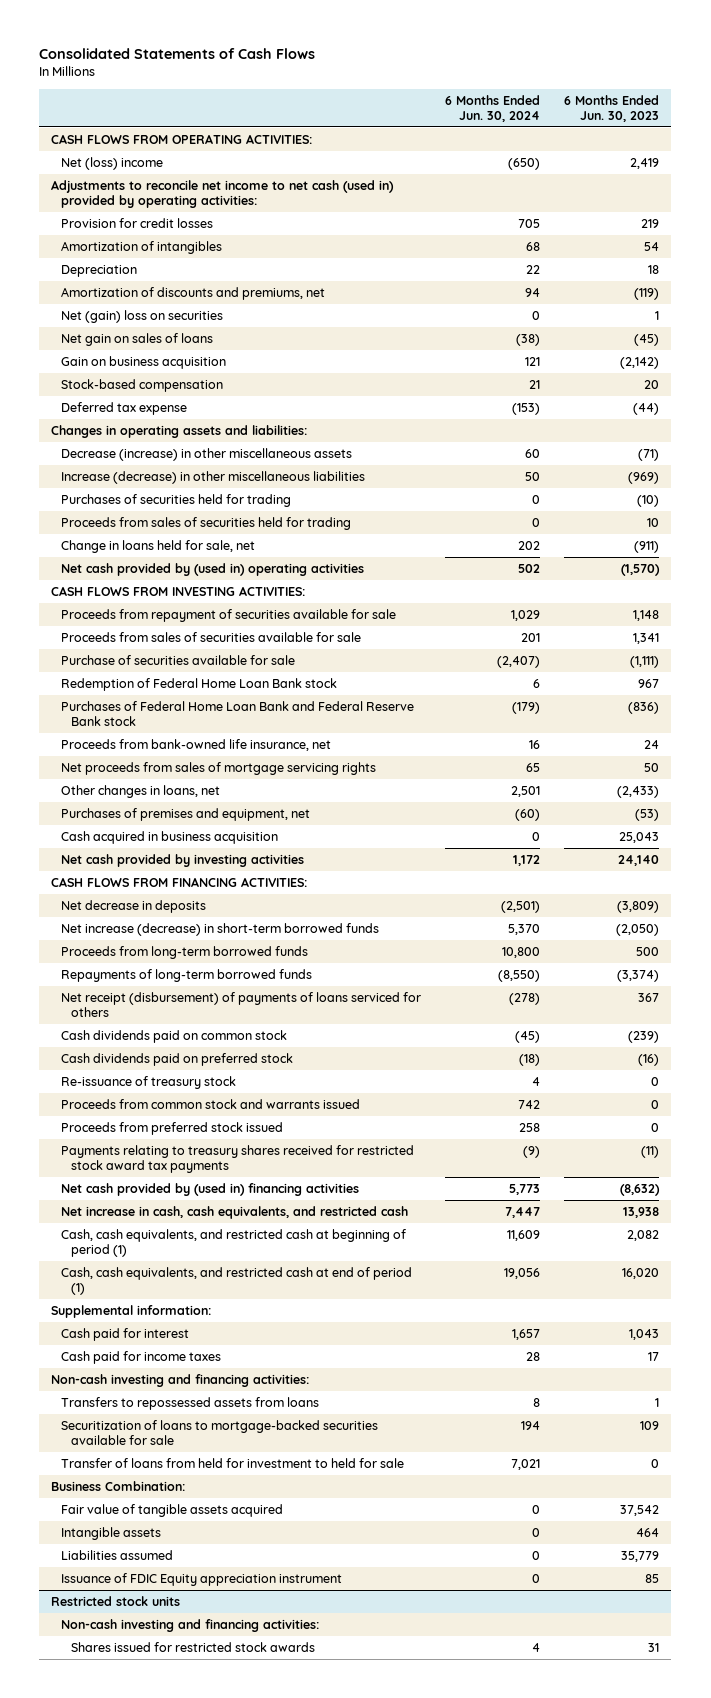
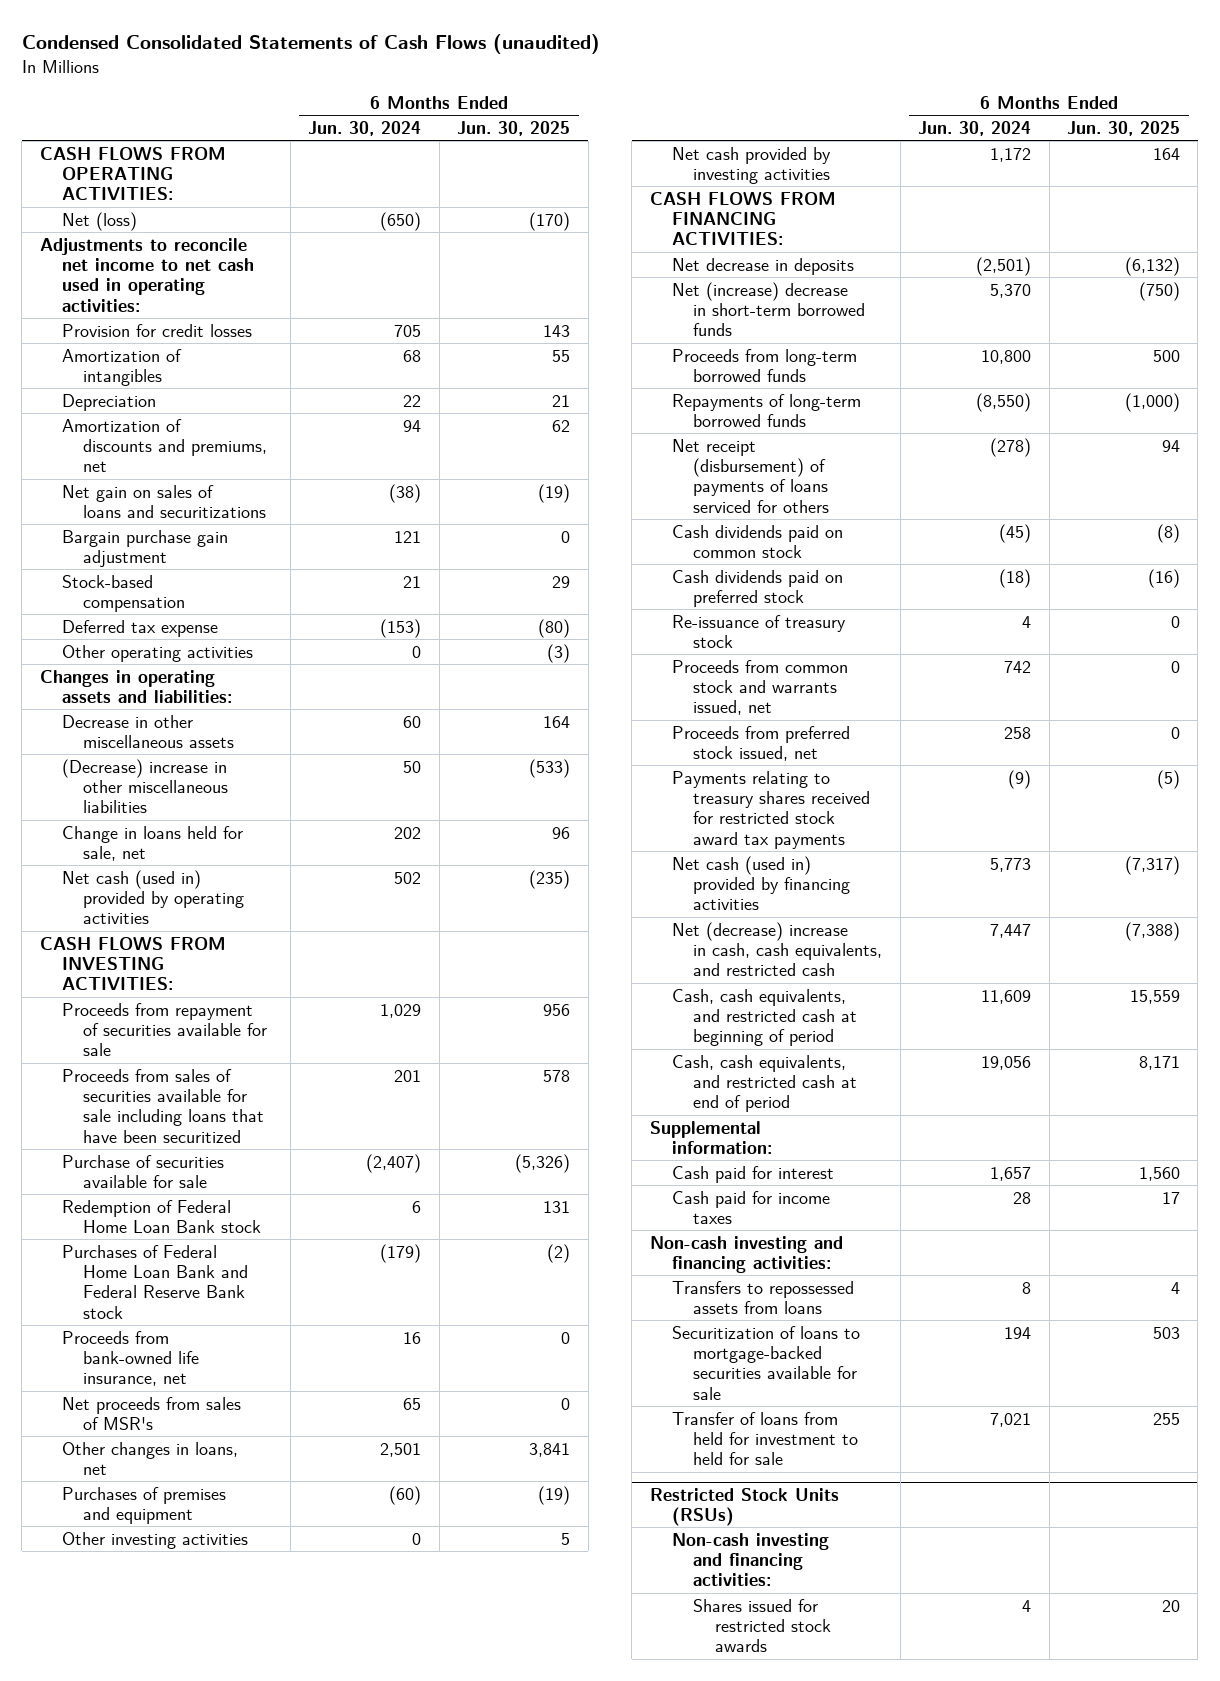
[39,47,316,59] Consolidated Statements of Cash Flows -> [21,34,600,55] Condensed Consolidated Statements of Cash Flows (unaudited)
[564,94,660,122] 6 Months Ended Jun. 30, 2023 -> none
none -> [457,120,571,136] Jun. 30, 2025
[61,157,164,171] Net (loss) income -> [61,211,137,231] Net (loss)
[51,180,395,209] Adjustments to reconcile net income to net cash (used in) provided by operating activities: -> [39,237,254,312] Adjustments to reconcile net income to net cash used in operating activities:
[61,310,224,324] Net (gain) loss on securities -> none
[61,333,214,347] Net gain on sales of loans -> [61,484,267,518] Net gain on sales of loans and securitizations
[61,356,227,370] Gain on business acquisition -> [61,529,228,567] Bargain purchase gain adjustment
none -> [61,644,253,662] Other operating activities
[61,494,292,508] Purchases of securities held for trading -> none
[61,517,352,531] Proceeds from sales of securities held for trading -> none
[61,448,353,462] Decrease (increase) in other miscellaneous assets -> [61,714,235,748] Decrease in other miscellaneous assets
[61,471,366,485] Increase (decrease) in other miscellaneous liabilities -> [61,758,229,814] (Decrease) increase in other miscellaneous liabilities
[61,563,365,577] Net cash provided by (used in) operating activities -> [61,869,245,925] Net cash (used in) provided by operating activities
[61,632,362,643] Proceeds from sales of securities available for sale -> [61,1068,265,1143] Proceeds from sales of securities available for sale including loans that have been securitized
[61,762,377,776] Net proceeds from sales of mortgage servicing rights -> [61,1396,241,1430] Net proceeds from sales of MSR's
[61,831,279,845] Cash acquired in business acquisition -> none
[61,808,311,822] Purchases of premises and equipment, net -> [61,1486,226,1524] Purchases of premises and equipment
none -> [61,1531,248,1549] Other investing activities
[61,923,380,937] Net increase (decrease) in short-term borrowed funds -> [671,281,866,337] Net (increase) decrease in short-term borrowed funds
[61,1099,361,1110] Proceeds from common stock and warrants issued -> [671,659,848,716] Proceeds from common stock and warrants issued, net
[61,1122,284,1136] Proceeds from preferred stock issued -> [671,725,850,761] Proceeds from preferred stock issued, net
[61,1183,360,1197] Net cash provided by (used in) financing activities -> [671,855,851,911] Net cash (used in) provided by financing activities
[61,1206,409,1220] Net increase in cash, cash equivalents, and restricted cash -> [671,921,883,977] Net (decrease) increase in cash, cash equivalents, and restricted cash
[61,1229,407,1258] Cash, cash equivalents, and restricted cash at beginning of period (1) -> [671,988,858,1047] Cash, cash equivalents, and restricted cash at beginning of period
[61,1267,413,1296] Cash, cash equivalents, and restricted cash at end of period (1) -> [671,1054,858,1113] Cash, cash equivalents, and restricted cash at end of period
[51,1481,186,1492] Business Combination: -> none
[61,1504,284,1518] Fair value of tangible assets acquired -> none
[61,1527,162,1541] Intangible assets -> none
[61,1550,174,1561] Liabilities assumed -> none
[61,1573,343,1587] Issuance of FDIC Equity appreciation instrument -> none
[51,1596,181,1607] Restricted stock units -> [649,1487,839,1527] Restricted Stock Units (RSUs)

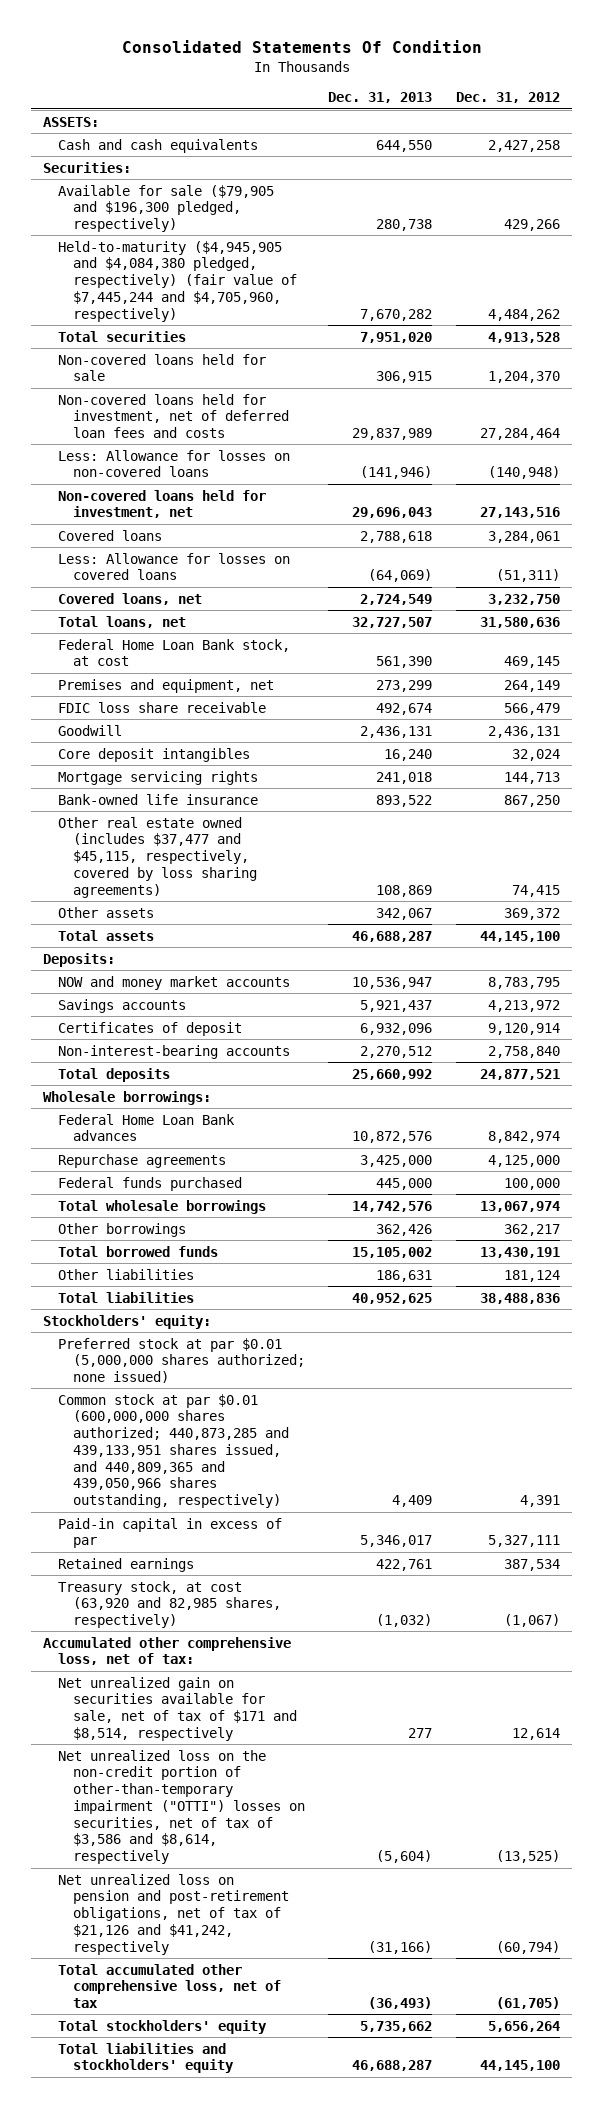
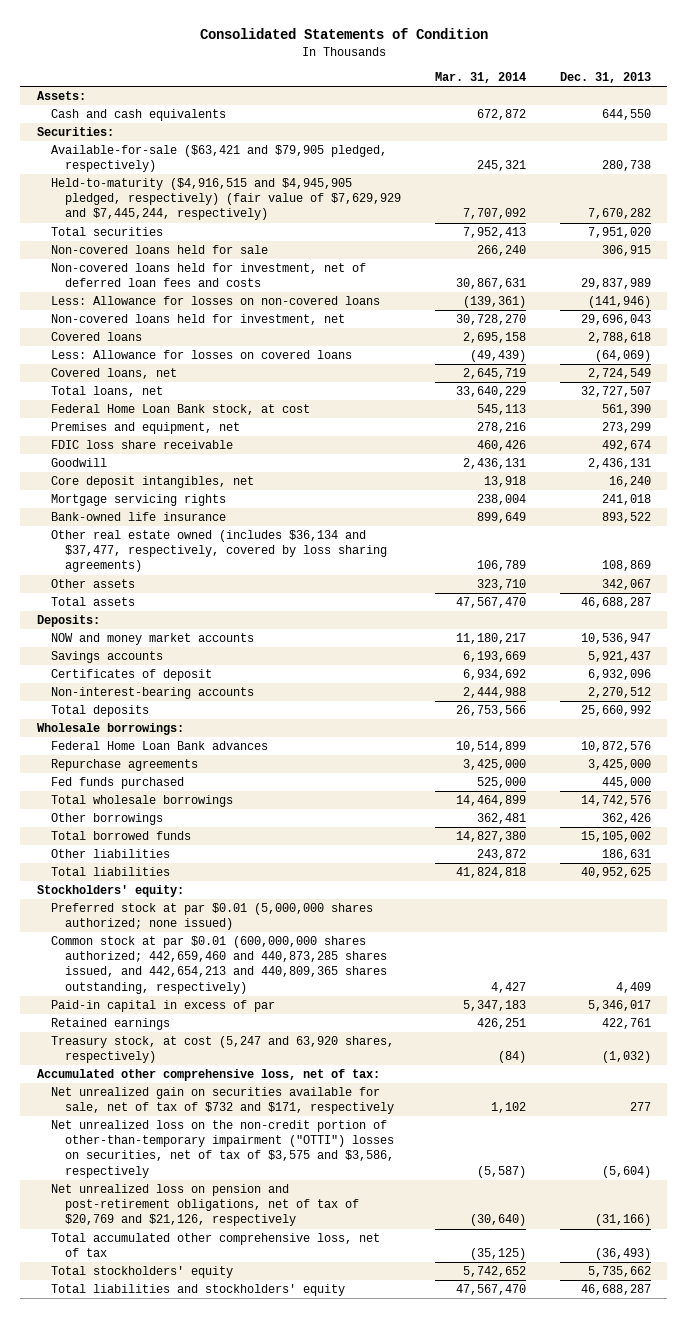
[121,39,482,53] Consolidated Statements Of Condition -> [199,28,488,40] Consolidated Statements of Condition
[456,92,561,104] Dec. 31, 2012 -> none
none -> [434,71,526,83] Mar. 31, 2014
[43,116,100,127] ASSETS: -> [36,91,86,101] Assets:
[57,184,274,233] Available for sale ($79,905 and $196,300 pledged, respectively) -> [50,145,387,173] Available-for-sale ($63,421 and $79,905 pledged, respectively)
[57,240,297,322] Held-to-maturity ($4,945,905 and $4,084,380 pledged, respectively) (fair value of $7,445,244 and $4,705,960, respectively) -> [50,178,402,221] Held-to-maturity ($4,916,515 and $4,945,905 pledged, respectively) (fair value of $7,629,929 and $7,445,244, respectively)
[57,747,250,762] Core deposit intangibles -> [50,476,254,489] Core deposit intangibles, net
[57,816,257,898] Other real estate owned (includes $37,477 and $45,115, respectively, covered by loss sharing agreements) -> [50,530,388,573] Other real estate owned (includes $36,134 and $37,477, respectively, covered by loss sharing agreements)
[57,1176,242,1191] Federal funds purchased -> [50,777,184,790] Fed funds purchased
[57,1393,289,1509] Common stock at par $0.01 (600,000,000 shares authorized; 440,873,285 and 439,133,951 shares issued, and 440,809,365 and 439,050,966 shares outstanding, respectively) -> [50,936,388,994] Common stock at par $0.01 (600,000,000 shares authorized; 442,659,460 and 440,873,285 shares issued, and 442,654,213 and 440,809,365 shares outstanding, respectively)
[57,1580,281,1629] Treasury stock, at cost (63,920 and 82,985 shares, respectively) -> [50,1036,394,1064] Treasury stock, at cost (5,247 and 63,920 shares, respectively)
[57,1676,297,1741] Net unrealized gain on securities available for sale, net of tax of $171 and $8,514, respectively -> [50,1087,395,1115] Net unrealized gain on securities available for sale, net of tax of $732 and $171, respectively
[57,1749,305,1865] Net unrealized loss on the non-credit portion of other-than-temporary impairment ("OTTI") losses on securities, net of tax of $3,586 and $8,614, respectively -> [50,1120,395,1178] Net unrealized loss on the non-credit portion of other-than-temporary impairment ("OTTI") losses on securities, net of tax of $3,575 and $3,586, respectively
[57,1873,289,1955] Net unrealized loss on pension and post-retirement obligations, net of tax of $21,126 and $41,242, respectively -> [50,1184,360,1227] Net unrealized loss on pension and post-retirement obligations, net of tax of $20,769 and $21,126, respectively

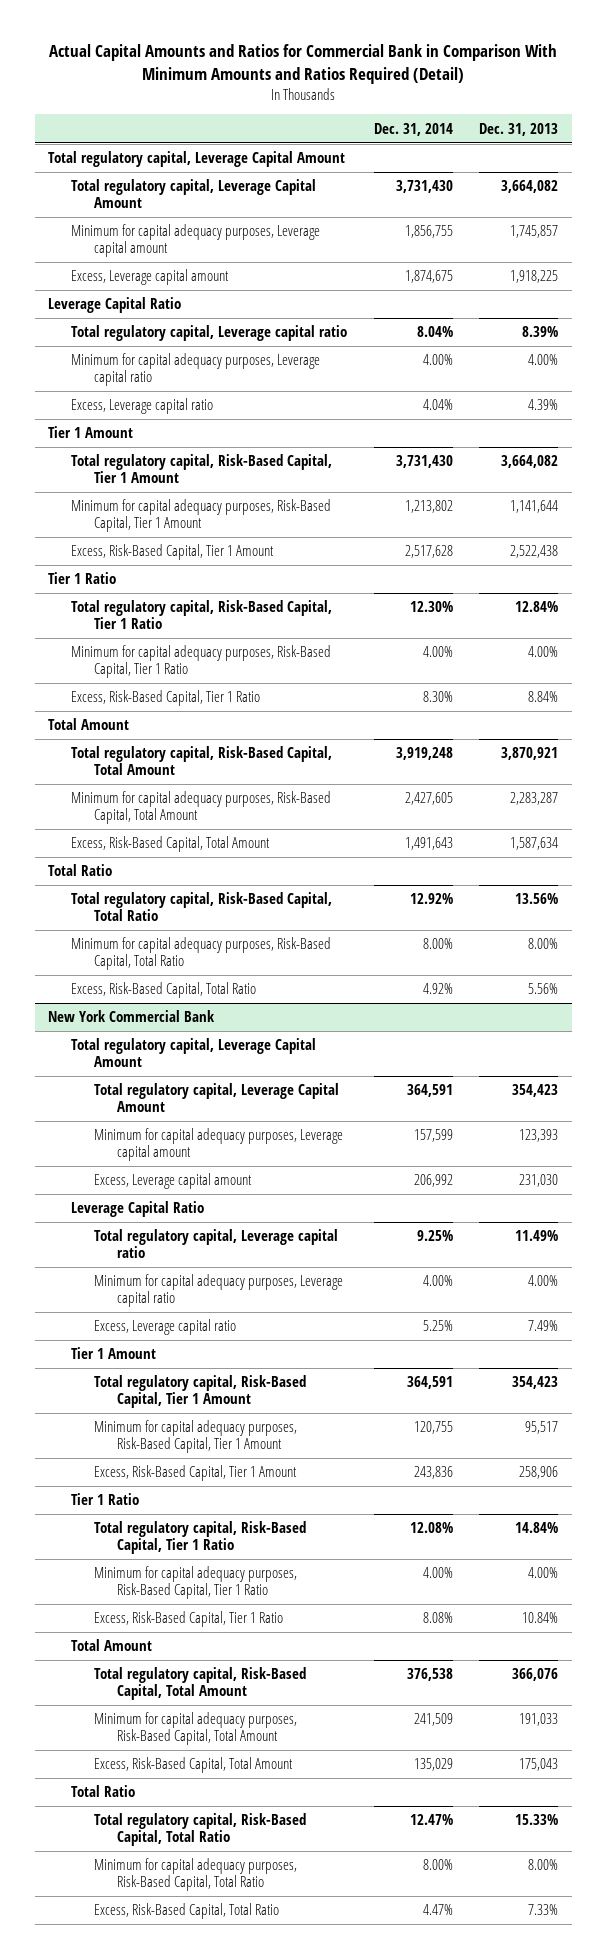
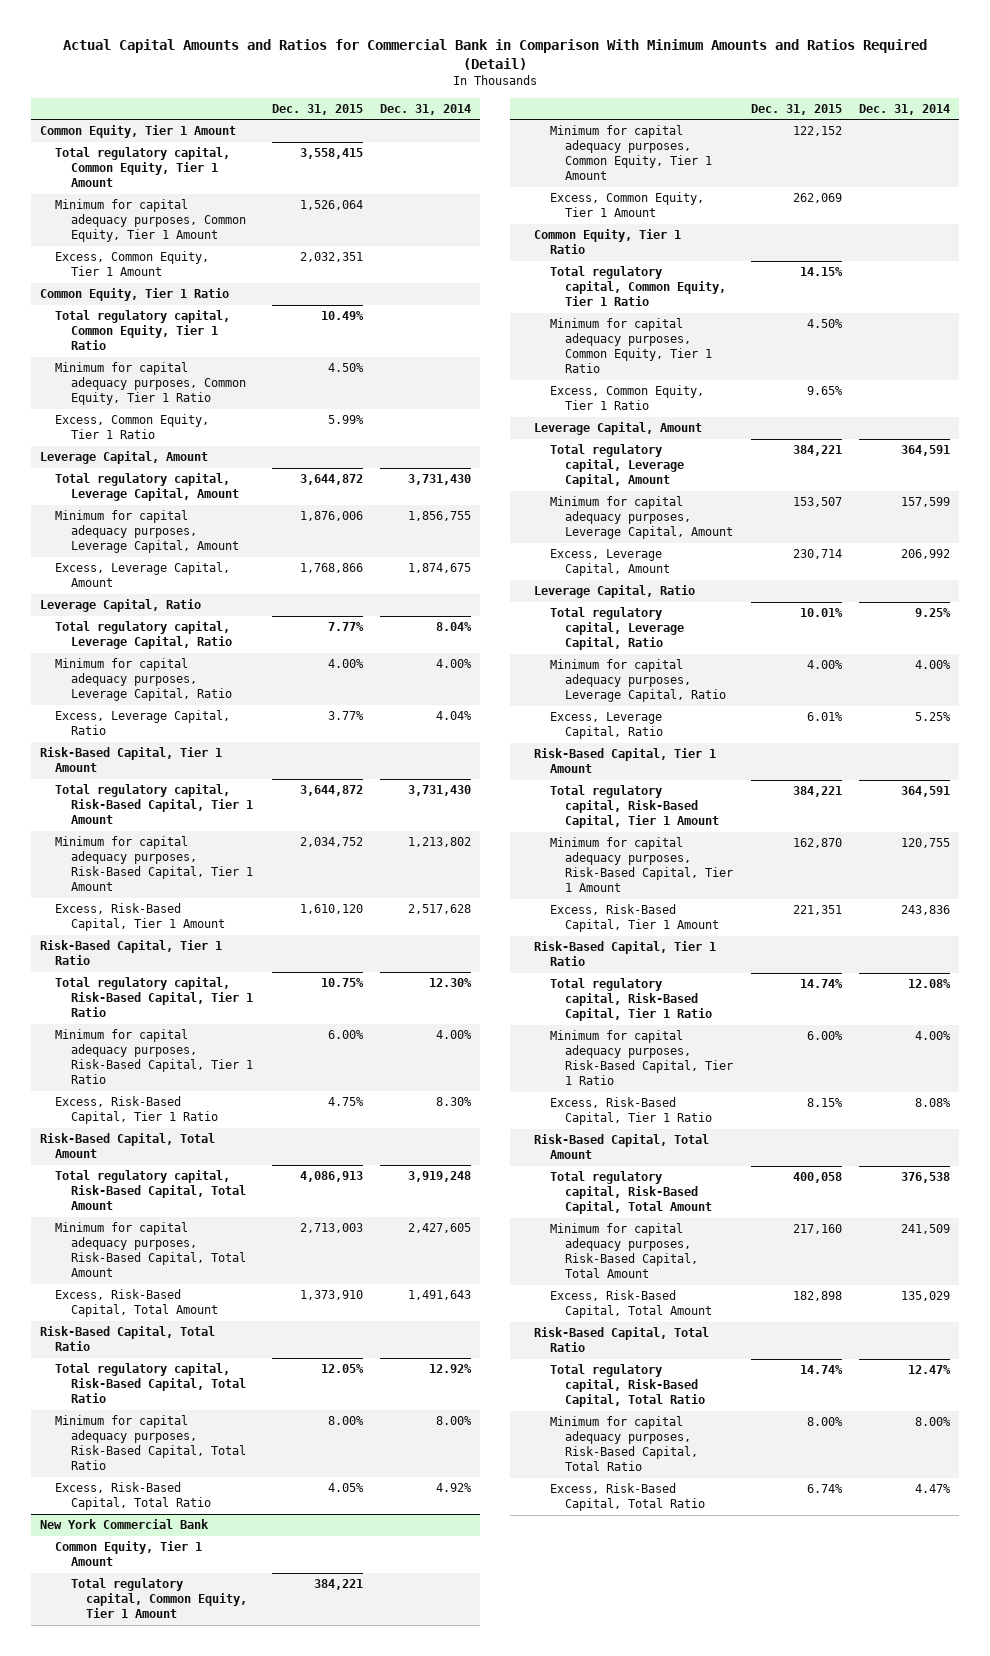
[479,122,559,136] Dec. 31, 2013 -> none
none -> [271,103,363,115] Dec. 31, 2015
none -> [40,125,237,139] Common Equity, Tier 1 Amount
none -> [55,147,231,188] Total regulatory capital, Common Equity, Tier 1 Amount
none -> [55,199,246,243] Minimum for capital adequacy purposes, Common Equity, Tier 1 Amount
none -> [55,251,210,277] Excess, Common Equity, Tier 1 Amount
none -> [40,288,230,302] Common Equity, Tier 1 Ratio
none -> [55,310,231,351] Total regulatory capital, Common Equity, Tier 1 Ratio
none -> [55,362,246,406] Minimum for capital adequacy purposes, Common Equity, Tier 1 Ratio
none -> [55,414,210,440] Excess, Common Equity, Tier 1 Ratio
[47,151,345,168] Total regulatory capital, Leverage Capital Amount -> [40,451,209,465] Leverage Capital, Amount
[71,179,317,209] Total regulatory capital, Leverage Capital Amount -> [55,473,239,502] Total regulatory capital, Leverage Capital, Amount
[71,224,321,258] Minimum for capital adequacy purposes, Leverage capital amount -> [55,510,239,554] Minimum for capital adequacy purposes, Leverage Capital, Amount
[71,269,230,286] Excess, Leverage capital amount -> [55,562,231,588] Excess, Leverage Capital, Amount
[47,297,181,314] Leverage Capital Ratio -> [40,599,202,613] Leverage Capital, Ratio
[71,325,348,342] Total regulatory capital, Leverage capital ratio -> [55,621,232,650] Total regulatory capital, Leverage Capital, Ratio
[71,353,321,387] Minimum for capital adequacy purposes, Leverage capital ratio -> [55,658,232,702] Minimum for capital adequacy purposes, Leverage Capital, Ratio
[71,398,214,415] Excess, Leverage capital ratio -> [55,710,231,736] Excess, Leverage Capital, Ratio
[47,426,133,439] Tier 1 Amount -> [40,747,223,773] Risk-Based Capital, Tier 1 Amount
[47,572,116,585] Tier 1 Ratio -> [40,940,223,966] Risk-Based Capital, Tier 1 Ratio
[47,718,129,731] Total Amount -> [40,1133,216,1159] Risk-Based Capital, Total Amount
[47,864,112,877] Total Ratio -> [40,1326,216,1352] Risk-Based Capital, Total Ratio
none -> [55,1541,203,1567] Common Equity, Tier 1 Amount
none -> [70,1578,247,1619] Total regulatory capital, Common Equity, Tier 1 Amount
none -> [549,125,712,181] Minimum for capital adequacy purposes, Common Equity, Tier 1 Amount
none -> [549,192,704,218] Excess, Common Equity, Tier 1 Amount
none -> [534,229,682,255] Common Equity, Tier 1 Ratio
none -> [549,266,726,307] Total regulatory capital, Common Equity, Tier 1 Ratio
none -> [549,318,712,374] Minimum for capital adequacy purposes, Common Equity, Tier 1 Ratio
none -> [549,385,704,411] Excess, Common Equity, Tier 1 Ratio
[71,1038,317,1068] Total regulatory capital, Leverage Capital Amount -> [534,422,703,436] Leverage Capital, Amount
[94,1083,340,1113] Total regulatory capital, Leverage Capital Amount -> [549,444,684,488] Total regulatory capital, Leverage Capital, Amount
[94,1128,344,1162] Minimum for capital adequacy purposes, Leverage capital amount -> [549,496,733,540] Minimum for capital adequacy purposes, Leverage Capital, Amount
[94,1173,253,1190] Excess, Leverage capital amount -> [549,549,670,577] Excess, Leverage Capital, Amount
[71,1201,205,1218] Leverage Capital Ratio -> [534,585,696,599] Leverage Capital, Ratio
[94,1229,339,1259] Total regulatory capital, Leverage capital ratio -> [549,607,684,651] Total regulatory capital, Leverage Capital, Ratio
[94,1274,344,1308] Minimum for capital adequacy purposes, Leverage capital ratio -> [549,659,726,703] Minimum for capital adequacy purposes, Leverage Capital, Ratio
[94,1319,237,1336] Excess, Leverage capital ratio -> [549,712,663,740] Excess, Leverage Capital, Ratio
[71,1347,157,1360] Tier 1 Amount -> [534,748,717,774] Risk-Based Capital, Tier 1 Amount
[71,1493,140,1506] Tier 1 Ratio -> [534,941,717,967] Risk-Based Capital, Tier 1 Ratio
[71,1639,153,1652] Total Amount -> [534,1134,710,1160] Risk-Based Capital, Total Amount
[71,1785,136,1798] Total Ratio -> [534,1327,710,1353] Risk-Based Capital, Total Ratio

